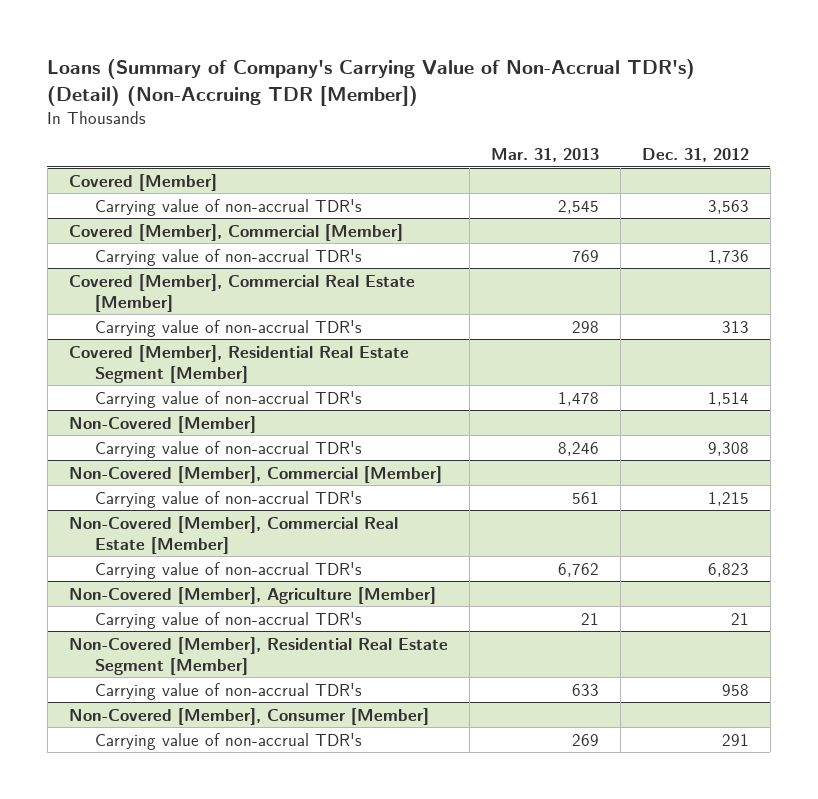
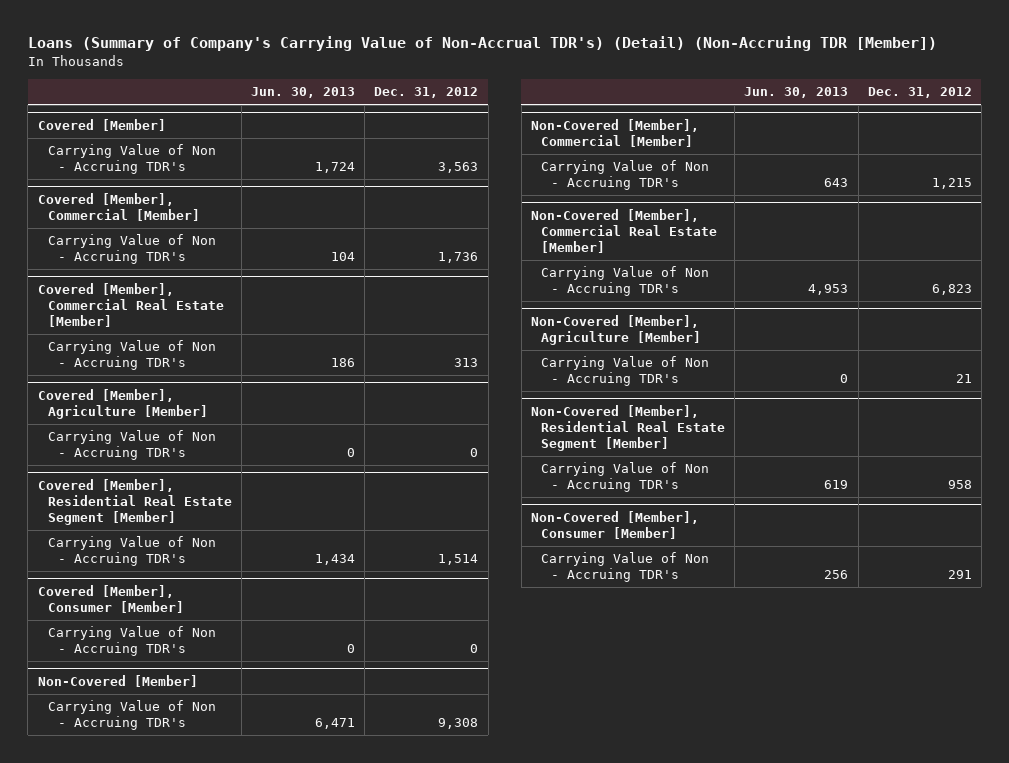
[490,148,599,163] Mar. 31, 2013 -> none
none -> [251,87,356,99] Jun. 30, 2013
[94,198,362,216] Carrying value of non-accrual TDR's -> [47,144,216,175] Carrying Value of Non - Accruing TDR's
[94,248,362,266] Carrying value of non-accrual TDR's -> [47,234,216,265] Carrying Value of Non - Accruing TDR's
[94,319,362,337] Carrying value of non-accrual TDR's -> [47,340,216,371] Carrying Value of Non - Accruing TDR's
none -> [37,389,208,420] Covered [Member], Agriculture [Member]
none -> [47,430,216,461] Carrying Value of Non - Accruing TDR's
[94,390,362,408] Carrying value of non-accrual TDR's -> [47,536,216,567] Carrying Value of Non - Accruing TDR's
none -> [37,585,184,614] Covered [Member], Consumer [Member]
none -> [47,626,216,657] Carrying Value of Non - Accruing TDR's
[94,440,362,458] Carrying value of non-accrual TDR's -> [47,700,216,731] Carrying Value of Non - Accruing TDR's
[94,490,362,508] Carrying value of non-accrual TDR's -> [540,160,709,191] Carrying Value of Non - Accruing TDR's
[94,561,362,579] Carrying value of non-accrual TDR's -> [540,266,709,297] Carrying Value of Non - Accruing TDR's
[94,611,362,629] Carrying value of non-accrual TDR's -> [540,356,709,387] Carrying Value of Non - Accruing TDR's
[94,682,362,700] Carrying value of non-accrual TDR's -> [540,462,709,493] Carrying Value of Non - Accruing TDR's
[94,732,362,750] Carrying value of non-accrual TDR's -> [540,552,709,583] Carrying Value of Non - Accruing TDR's

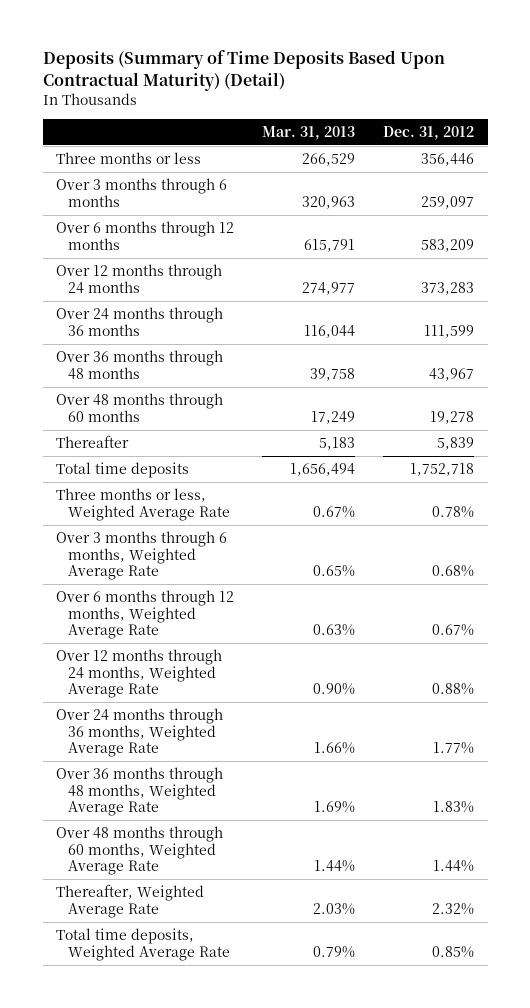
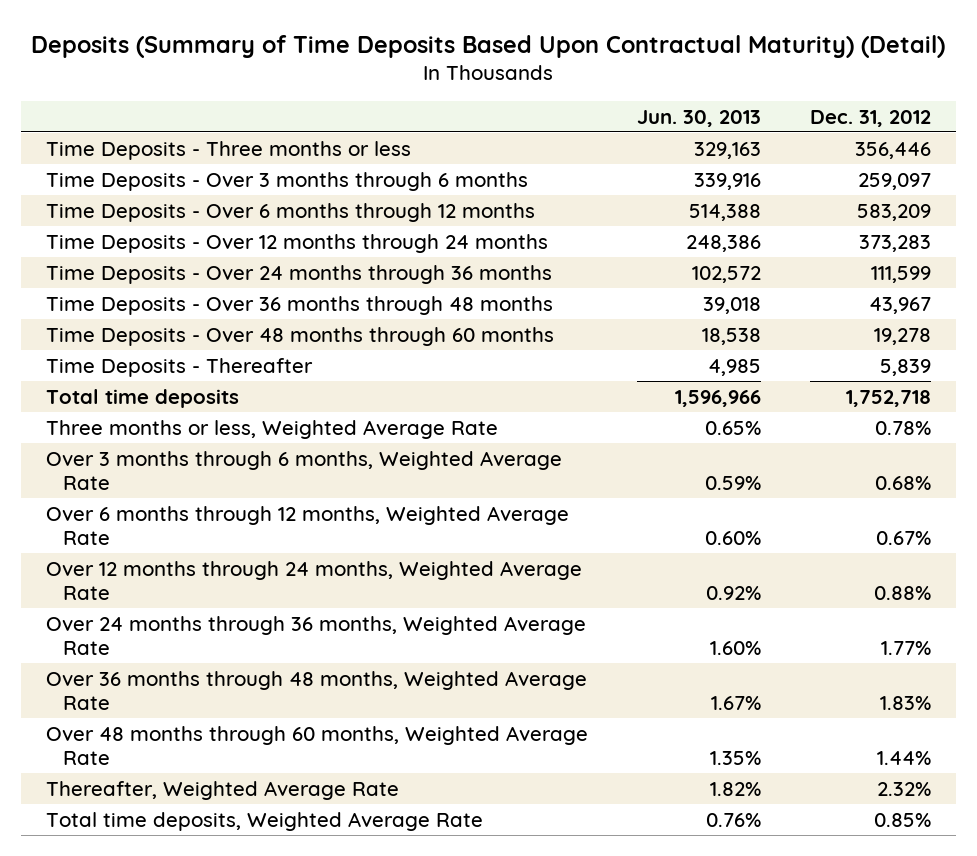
[262,125,356,140] Mar. 31, 2013 -> none
none -> [636,109,761,127] Jun. 30, 2013
[56,152,202,165] Three months or less -> [45,140,411,160] Time Deposits - Three months or less
[56,178,228,207] Over 3 months through 6 months -> [45,171,528,191] Time Deposits - Over 3 months through 6 months
[56,221,235,250] Over 6 months through 12 months -> [45,202,535,222] Time Deposits - Over 6 months through 12 months
[56,264,223,293] Over 12 months through 24 months -> [45,233,548,253] Time Deposits - Over 12 months through 24 months
[56,307,224,336] Over 24 months through 36 months -> [45,264,552,284] Time Deposits - Over 24 months through 36 months
[56,350,224,379] Over 36 months through 48 months -> [45,295,553,315] Time Deposits - Over 36 months through 48 months
[56,393,224,422] Over 48 months through 60 months -> [45,326,554,346] Time Deposits - Over 48 months through 60 months
[56,435,130,449] Thereafter -> [45,357,313,377] Time Deposits - Thereafter

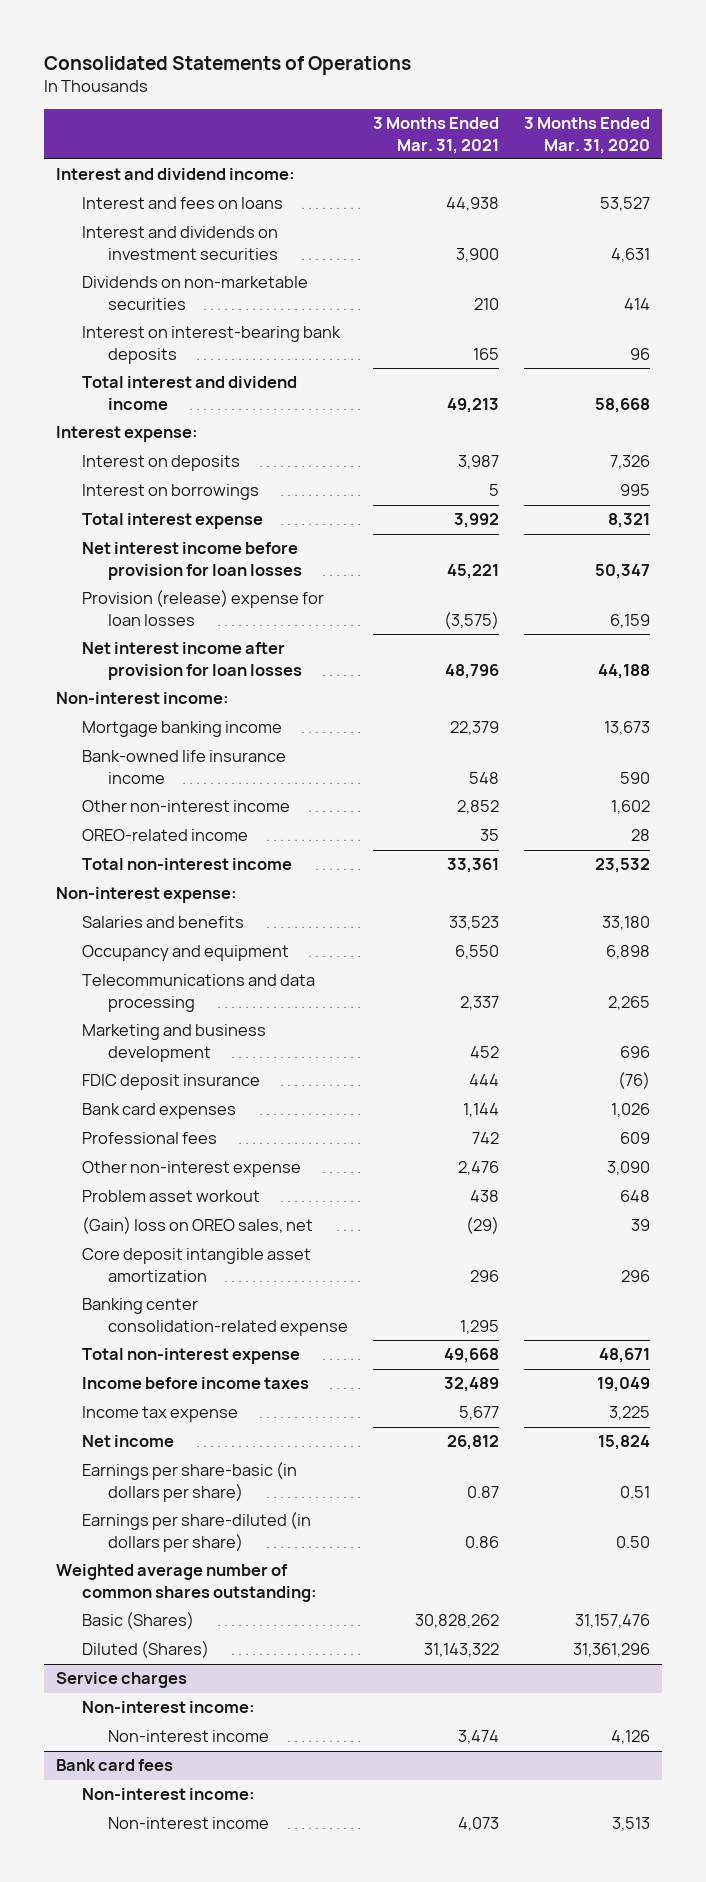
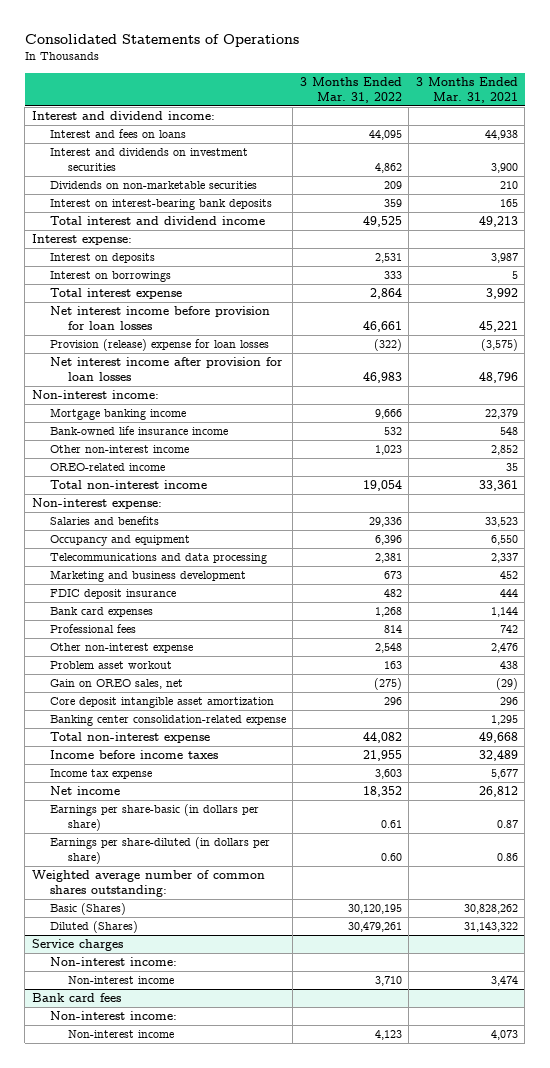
[523,117,650,154] 3 Months Ended Mar. 31, 2020 -> none
none -> [299,77,402,103] 3 Months Ended Mar. 31, 2022
[82,1217,314,1235] (Gain) loss on OREO sales, net -> [49,679,183,690] Gain on OREO sales, net

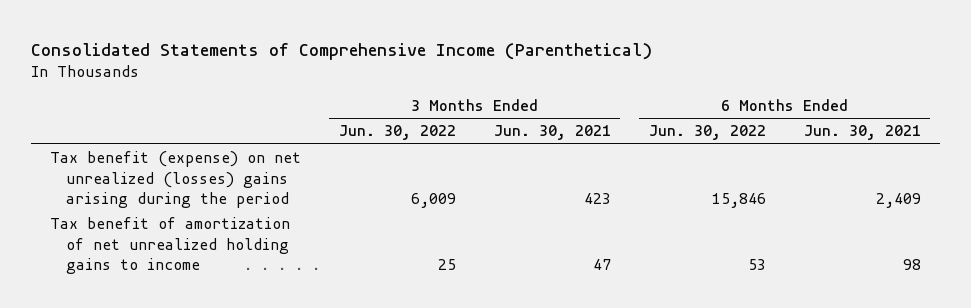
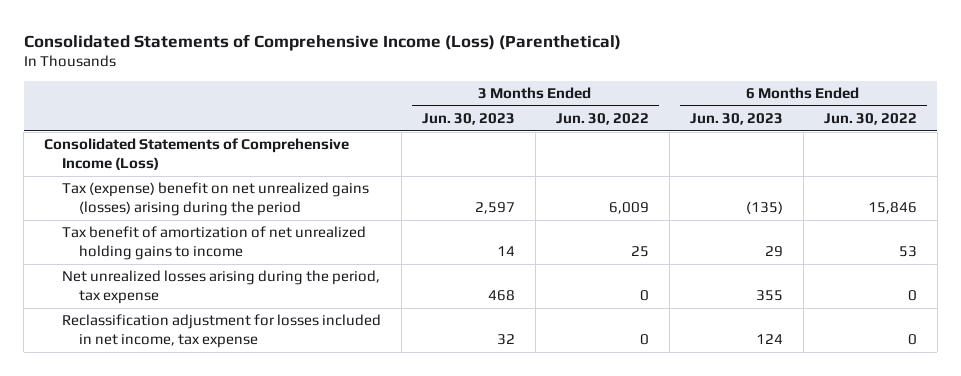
[31,42,653,60] Consolidated Statements of Comprehensive Income (Parenthetical) -> [23,33,621,51] Consolidated Statements of Comprehensive Income (Loss) (Parenthetical)
[493,125,611,141] Jun. 30, 2021 -> none
[803,125,921,141] Jun. 30, 2021 -> none
none -> [421,113,515,126] Jun. 30, 2023
none -> [689,113,783,126] Jun. 30, 2023
none -> [44,138,350,171] Consolidated Statements of Comprehensive Income (Loss)
[49,151,301,209] Tax benefit (expense) on net unrealized (losses) gains arising during the period -> [61,182,369,217] Tax (expense) benefit on net unrealized gains (losses) arising during the period
none -> [61,270,380,305] Net unrealized losses arising during the period, tax expense
none -> [61,314,381,349] Reclassification adjustment for losses included in net income, tax expense

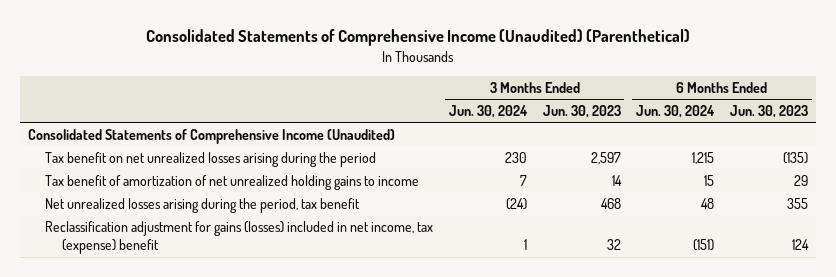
[23,33,621,51] Consolidated Statements of Comprehensive Income (Loss) (Parenthetical) -> [146,29,691,47] Consolidated Statements of Comprehensive Income (Unaudited) (Parenthetical)
[555,113,649,126] Jun. 30, 2022 -> none
[823,113,917,126] Jun. 30, 2022 -> none
none -> [448,105,528,119] Jun. 30, 2024
none -> [636,105,716,119] Jun. 30, 2024
[44,138,350,171] Consolidated Statements of Comprehensive Income (Loss) -> [28,128,396,144] Consolidated Statements of Comprehensive Income (Unaudited)
[61,182,369,217] Tax (expense) benefit on net unrealized gains (losses) arising during the period -> [45,151,377,167] Tax benefit on net unrealized losses arising during the period
[61,270,380,305] Net unrealized losses arising during the period, tax expense -> [45,197,361,213] Net unrealized losses arising during the period, tax benefit
[61,314,381,349] Reclassification adjustment for losses included in net income, tax expense -> [45,220,434,255] Reclassification adjustment for gains (losses) included in net income, tax (expense) benefit

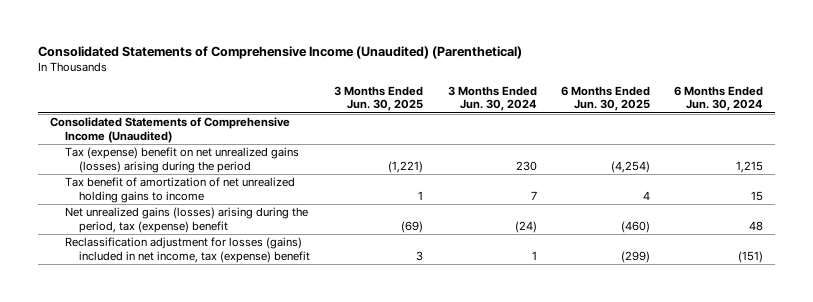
[542,105,621,119] Jun. 30, 2023 -> none
[729,105,808,119] Jun. 30, 2023 -> none
none -> [334,85,424,112] 3 Months Ended Jun. 30, 2025
none -> [560,85,650,112] 6 Months Ended Jun. 30, 2025
[45,151,377,167] Tax benefit on net unrealized losses arising during the period -> [64,147,299,173] Tax (expense) benefit on net unrealized gains (losses) arising during the period
[45,197,361,213] Net unrealized losses arising during the period, tax benefit -> [64,207,308,233] Net unrealized gains (losses) arising during the period, tax (expense) benefit
[45,220,434,255] Reclassification adjustment for gains (losses) included in net income, tax (expense) benefit -> [64,237,311,263] Reclassification adjustment for losses (gains) included in net income, tax (expense) benefit

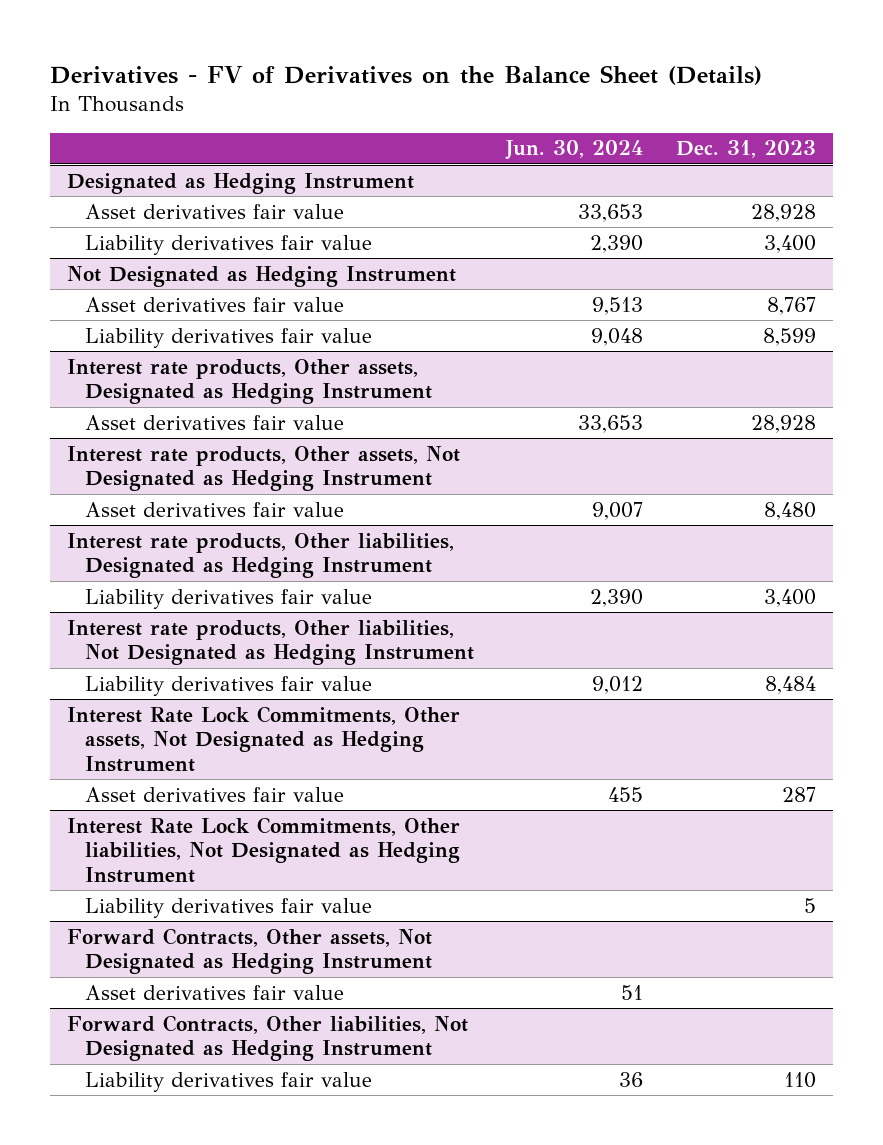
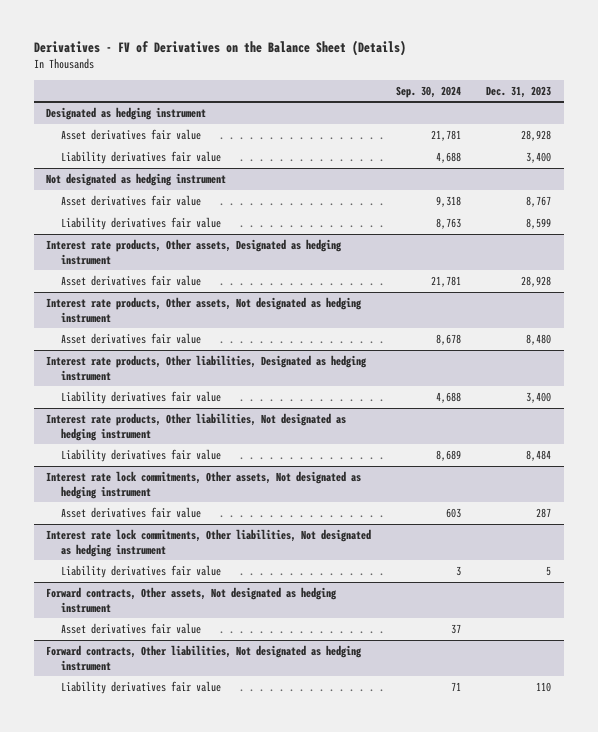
[505,140,644,161] Jun. 30, 2024 -> none
none -> [396,85,462,98] Sep. 30, 2024
[66,172,414,194] Designated as Hedging Instrument -> [46,106,207,120] Designated as hedging instrument
[66,265,456,287] Not Designated as Hedging Instrument -> [46,172,227,186] Not designated as hedging instrument
[66,358,432,405] Interest rate products, Other assets, Designated as Hedging Instrument -> [46,238,343,265] Interest rate products, Other assets, Designated as hedging instrument
[66,445,460,492] Interest rate products, Other assets, Not Designated as Hedging Instrument -> [46,296,363,323] Interest rate products, Other assets, Not designated as hedging instrument
[66,532,454,579] Interest rate products, Other liabilities, Designated as Hedging Instrument -> [46,354,368,381] Interest rate products, Other liabilities, Designated as hedging instrument
[66,619,474,666] Interest rate products, Other liabilities, Not Designated as Hedging Instrument -> [46,412,347,441] Interest rate products, Other liabilities, Not designated as hedging instrument
[66,705,460,773] Interest Rate Lock Commitments, Other assets, Not Designated as Hedging Instrument -> [46,470,362,499] Interest rate lock commitments, Other assets, Not designated as hedging instrument
[66,816,460,884] Interest Rate Lock Commitments, Other liabilities, Not Designated as Hedging Instrument -> [46,528,372,557] Interest rate lock commitments, Other liabilities, Not designated as hedging instrument
[66,927,432,975] Forward Contracts, Other assets, Not Designated as Hedging Instrument -> [46,586,338,613] Forward contracts, Other assets, Not designated as hedging instrument
[66,1014,468,1062] Forward Contracts, Other liabilities, Not Designated as Hedging Instrument -> [46,644,363,671] Forward contracts, Other liabilities, Not designated as hedging instrument

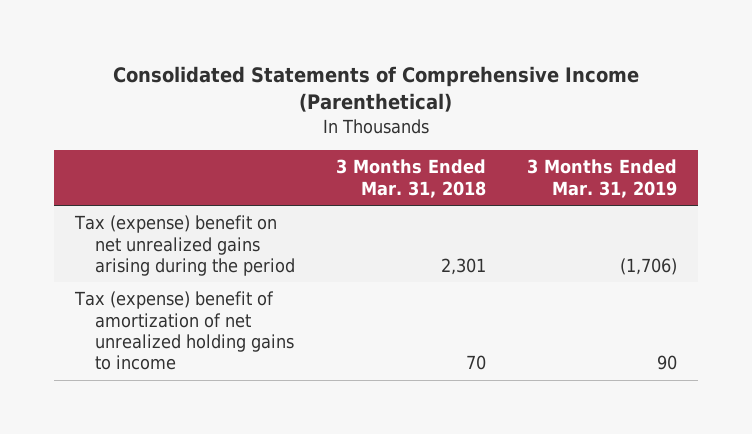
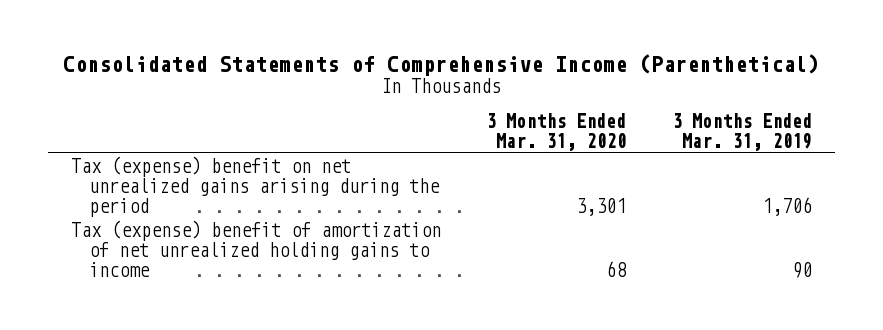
[336,159,487,198] 3 Months Ended Mar. 31, 2018 -> none
none -> [486,112,627,151] 3 Months Ended Mar. 31, 2020
[620,257,678,275] (1,706) -> [761,197,812,217] 1,706

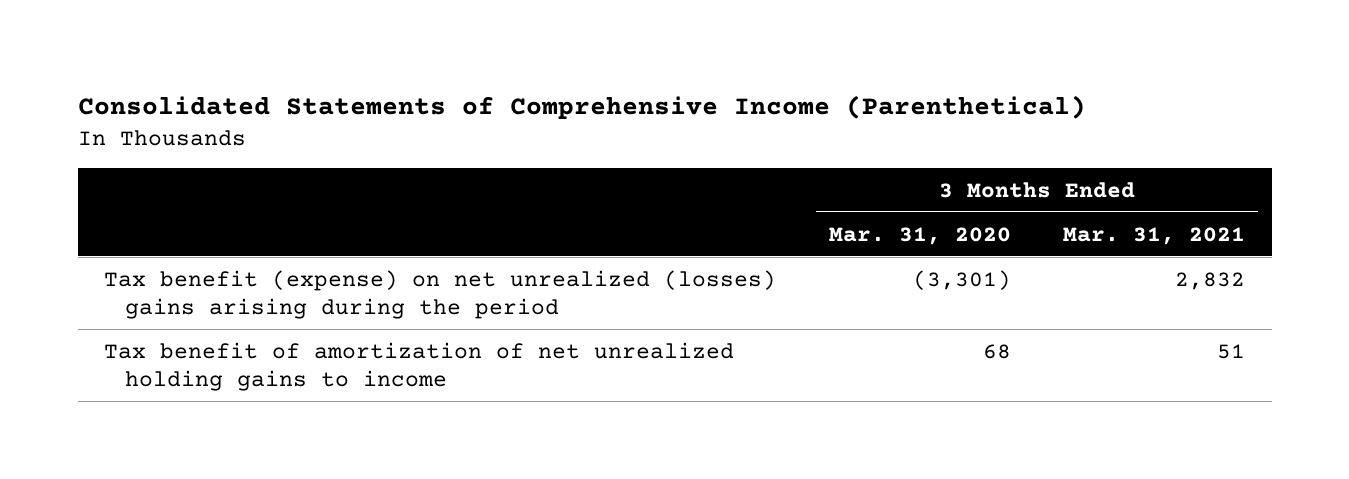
[671,112,812,151] 3 Months Ended Mar. 31, 2019 -> none
none -> [1063,226,1246,245] Mar. 31, 2021
[70,156,441,218] Tax (expense) benefit on net unrealized gains arising during the period -> [104,269,777,319] Tax benefit (expense) on net unrealized (losses) gains arising during the period
[576,198,627,217] 3,301 -> [912,269,1011,290] (3,301)
[70,220,441,278] Tax (expense) benefit of amortization of net unrealized holding gains to income -> [104,341,735,391] Tax benefit of amortization of net unrealized holding gains to income

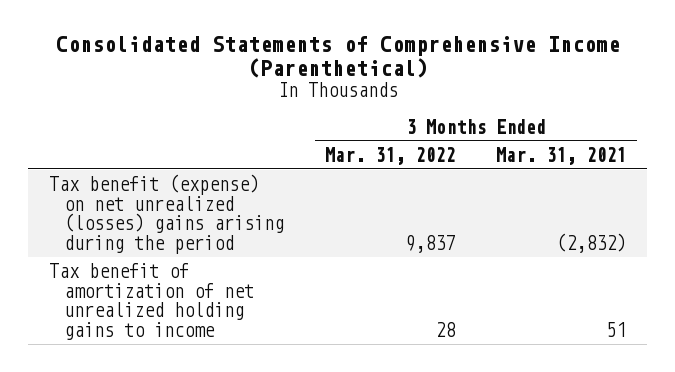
[828,226,1011,245] Mar. 31, 2020 -> none
none -> [325,146,456,165] Mar. 31, 2022
[1175,271,1246,290] 2,832 -> [556,233,627,254] (2,832)

